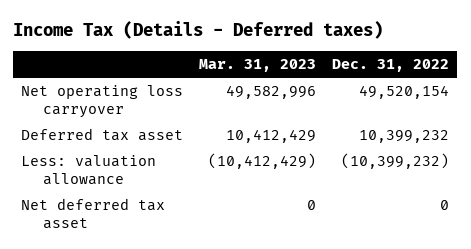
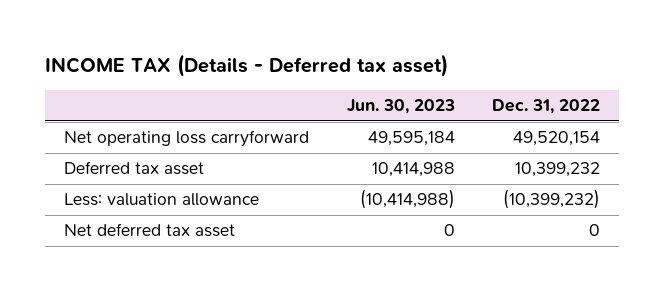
[13,21,384,40] Income Tax (Details - Deferred taxes) -> [45,54,449,78] INCOME TAX (Details - Deferred tax asset)
[199,59,317,73] Mar. 31, 2023 -> none
none -> [346,99,455,115] Jun. 30, 2023
[21,85,184,119] Net operating loss carryover -> [63,130,309,148] Net operating loss carryforward

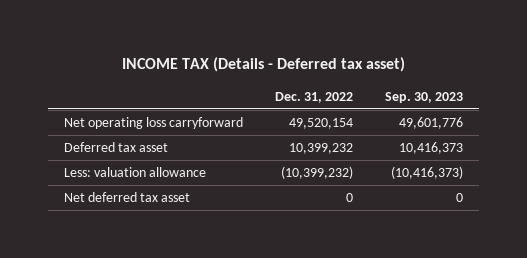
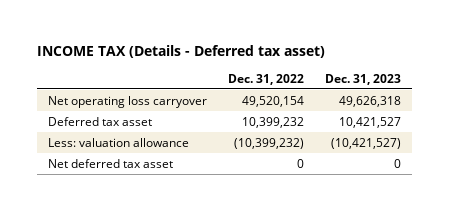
[385,91,464,103] Sep. 30, 2023 -> none
none -> [325,73,402,85] Dec. 31, 2023
[63,117,243,130] Net operating loss carryforward -> [47,95,207,108] Net operating loss carryover

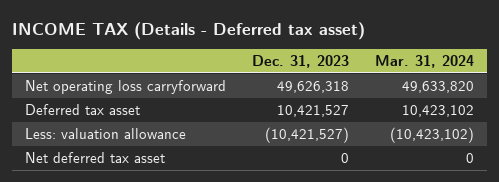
[228,73,305,85] Dec. 31, 2022 -> none
none -> [374,55,474,69] Mar. 31, 2024
[47,95,207,108] Net operating loss carryover -> [25,79,227,94] Net operating loss carryforward

